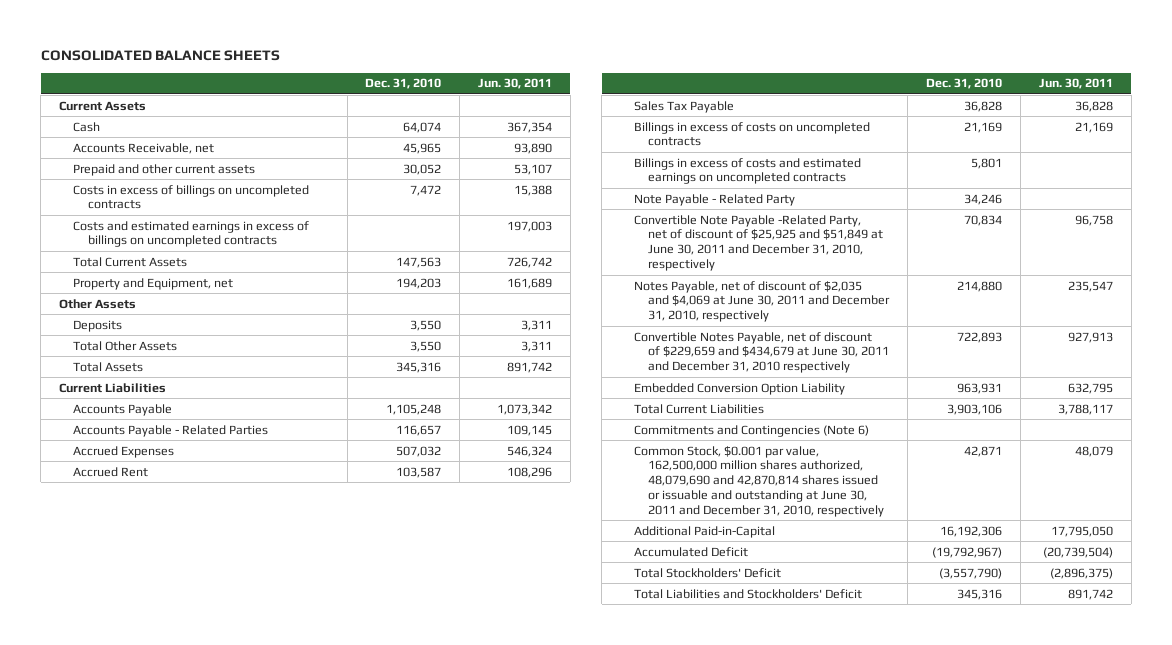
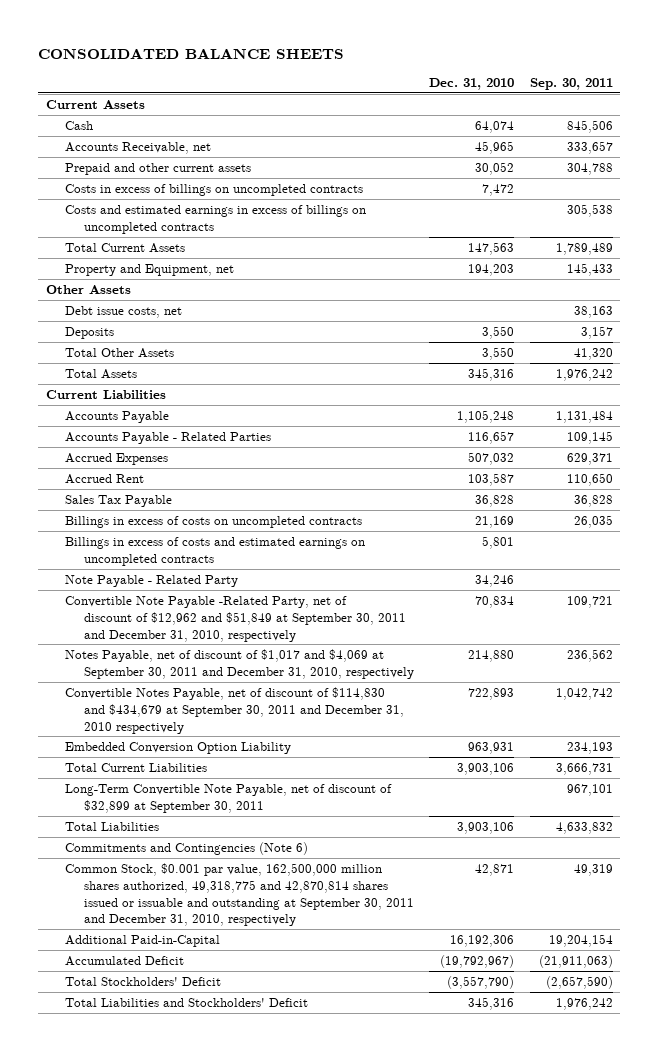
[478,78,553,90] Jun. 30, 2011 -> none
none -> [529,77,613,90] Sep. 30, 2011
none -> [64,305,182,318] Debt issue costs, net
[634,214,884,272] Convertible Note Payable -Related Party, net of discount of $25,925 and $51,849 at June 30, 2011 and December 31, 2010, respectively -> [64,595,406,642] Convertible Note Payable -Related Party, net of discount of $12,962 and $51,849 at September 30, 2011 and December 31, 2010, respectively
[634,280,891,323] Notes Payable, net of discount of $2,035 and $4,069 at June 30, 2011 and December 31, 2010, respectively -> [64,648,414,679] Notes Payable, net of discount of $1,017 and $4,069 at September 30, 2011 and December 31, 2010, respectively
[634,331,890,374] Convertible Notes Payable, net of discount of $229,659 and $434,679 at June 30, 2011 and December 31, 2010 respectively -> [64,686,404,734] Convertible Notes Payable, net of discount of $114,830 and $434,679 at September 30, 2011 and December 31, 2010 respectively
none -> [64,783,392,813] Long-Term Convertible Note Payable, net of discount of $32,899 at September 30, 2011
none -> [64,821,159,831] Total Liabilities
[634,445,885,517] Common Stock, $0.001 par value, 162,500,000 million shares authorized, 48,079,690 and 42,870,814 shares issued or issuable and outstanding at June 30, 2011 and December 31, 2010, respectively -> [64,862,414,927] Common Stock, $0.001 par value, 162,500,000 million shares authorized, 49,318,775 and 42,870,814 shares issued or issuable and outstanding at September 30, 2011 and December 31, 2010, respectively

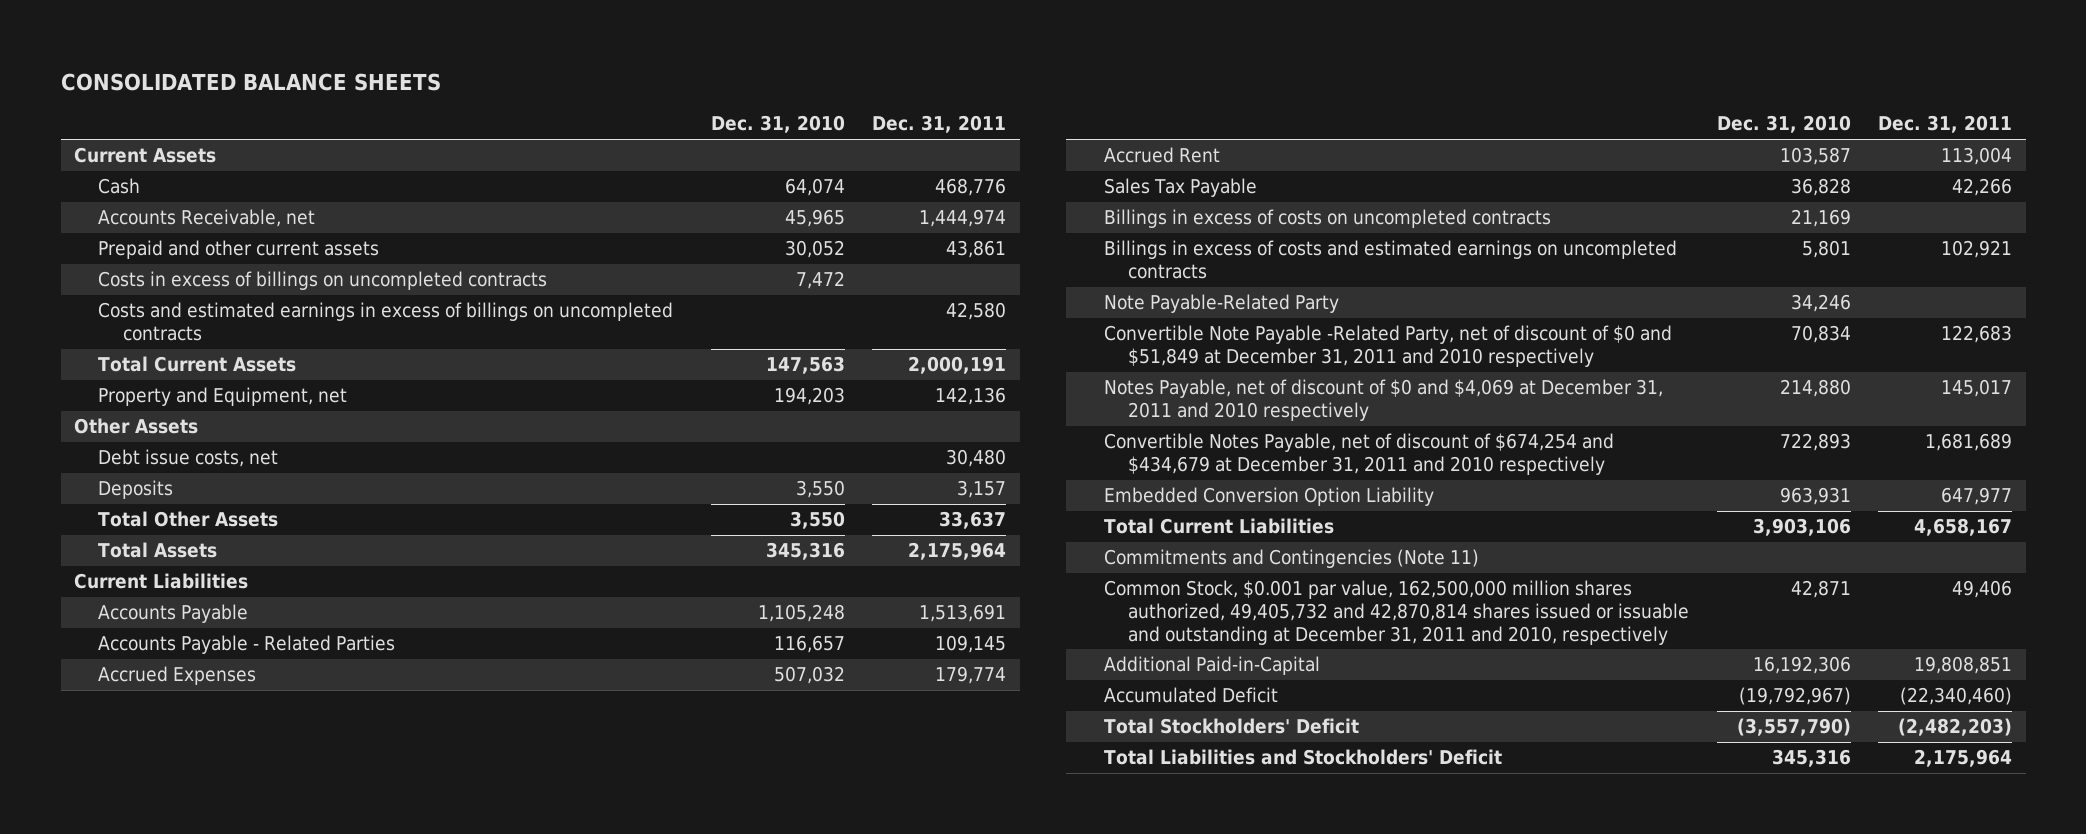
[529,77,613,90] Sep. 30, 2011 -> none
none -> [872,115,1007,134] Dec. 31, 2011
[64,574,238,587] Note Payable - Related Party -> [1104,294,1340,314] Note Payable-Related Party
[64,595,406,642] Convertible Note Payable -Related Party, net of discount of $12,962 and $51,849 at September 30, 2011 and December 31, 2010, respectively -> [1104,325,1673,367] Convertible Note Payable -Related Party, net of discount of $0 and $51,849 at December 31, 2011 and 2010 respectively
[64,648,414,679] Notes Payable, net of discount of $1,017 and $4,069 at September 30, 2011 and December 31, 2010, respectively -> [1104,379,1664,421] Notes Payable, net of discount of $0 and $4,069 at December 31, 2011 and 2010 respectively
[64,686,404,734] Convertible Notes Payable, net of discount of $114,830 and $434,679 at September 30, 2011 and December 31, 2010 respectively -> [1104,433,1615,475] Convertible Notes Payable, net of discount of $674,254 and $434,679 at December 31, 2011 and 2010 respectively
[64,783,392,813] Long-Term Convertible Note Payable, net of discount of $32,899 at September 30, 2011 -> none
[64,821,159,831] Total Liabilities -> none
[64,841,308,855] Commitments and Contingencies (Note 6) -> [1104,549,1480,569] Commitments and Contingencies (Note 11)
[64,862,414,927] Common Stock, $0.001 par value, 162,500,000 million shares authorized, 49,318,775 and 42,870,814 shares issued or issuable and outstanding at September 30, 2011 and December 31, 2010, respectively -> [1104,580,1690,645] Common Stock, $0.001 par value, 162,500,000 million shares authorized, 49,405,732 and 42,870,814 shares issued or issuable and outstanding at December 31, 2011 and 2010, respectively

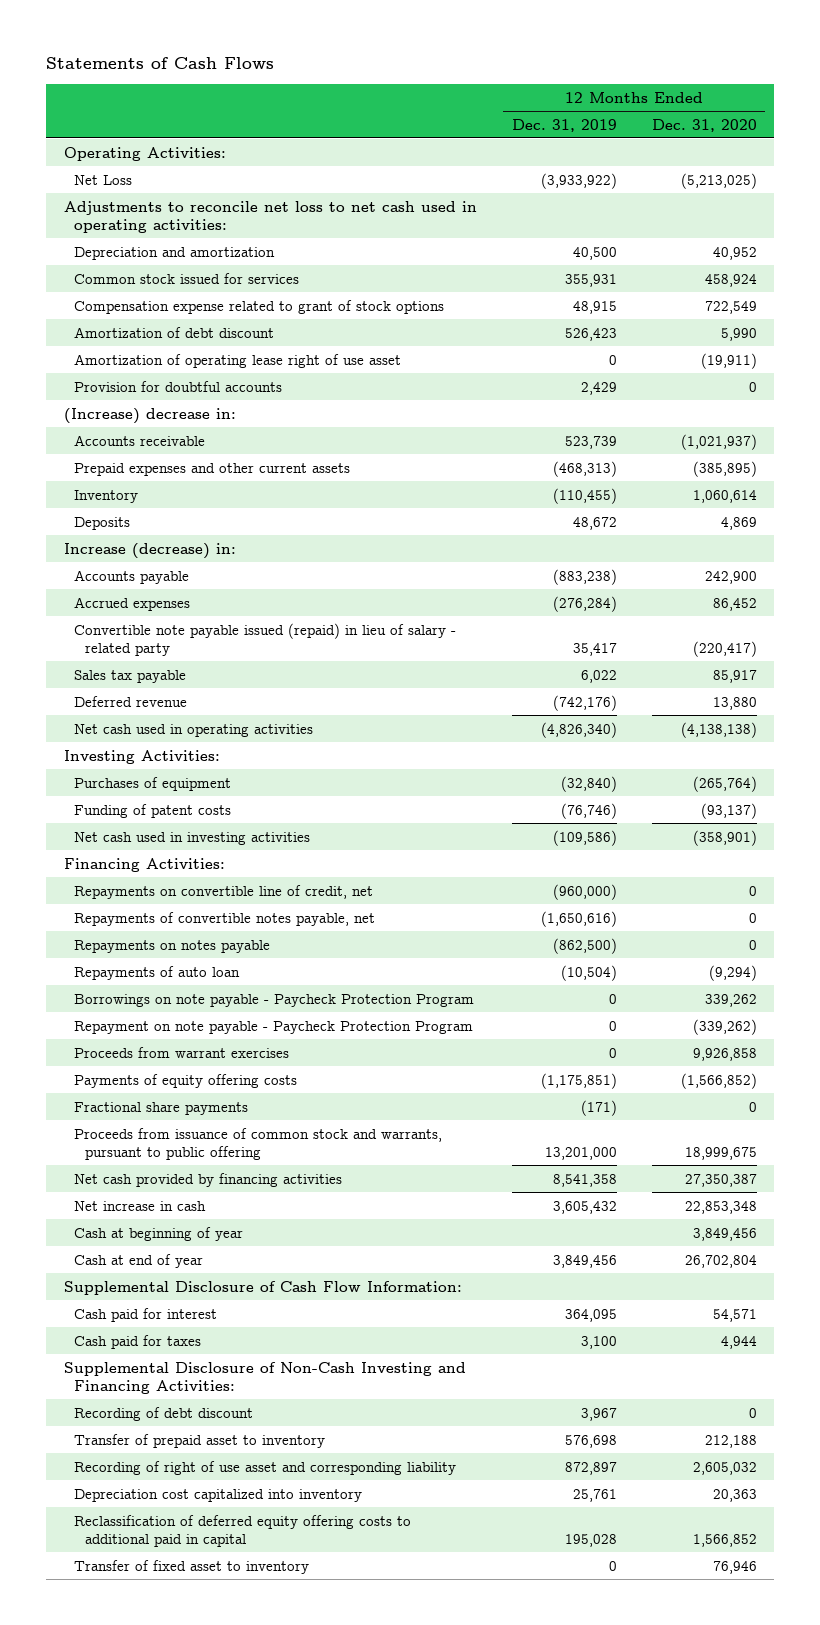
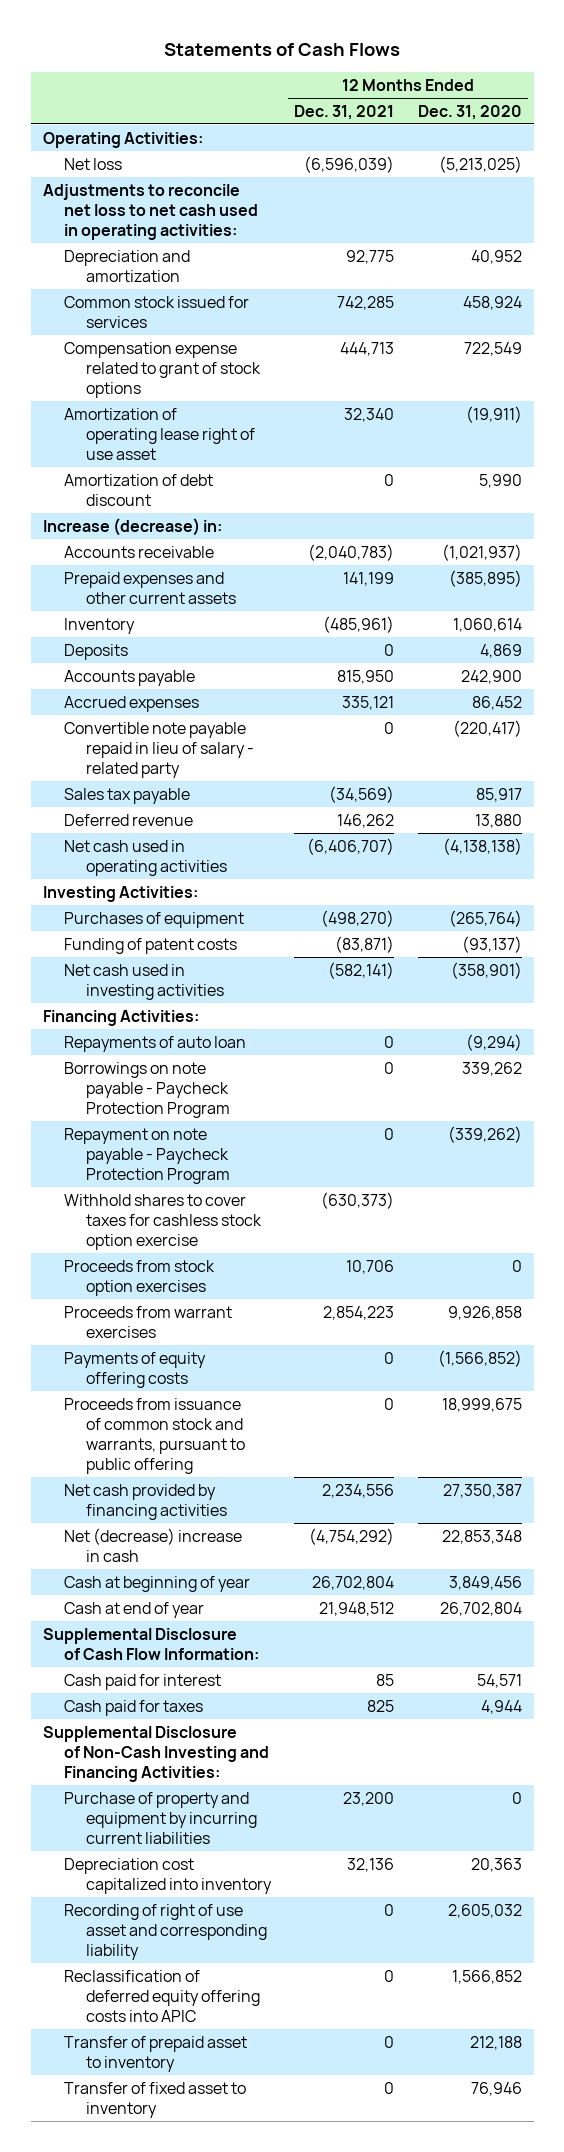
[511,118,617,132] Dec. 31, 2019 -> none
none -> [294,104,395,120] Dec. 31, 2021
[74,174,133,185] Net Loss -> [64,157,123,170] Net loss
[74,380,283,392] Provision for doubtful accounts -> none
[63,407,236,424] (Increase) decrease in: -> none
[74,326,275,338] Amortization of debt discount -> [64,473,214,506] Amortization of debt discount
[63,542,236,559] Increase (decrease) in: -> [42,517,222,536] Increase (decrease) in:
[74,622,457,656] Convertible note payable issued (repaid) in lieu of salary - related party -> [64,721,254,778] Convertible note payable repaid in lieu of salary - related party
[74,884,374,899] Repayments on convertible line of credit, net -> none
[74,911,376,926] Repayments of convertible notes payable, net -> none
[74,939,271,953] Repayments on notes payable -> none
none -> [64,1193,262,1250] Withhold shares to cover taxes for cashless stock option exercise
none -> [64,1259,216,1296] Proceeds from stock option exercises
[74,1101,249,1115] Fractional share payments -> none
[74,1200,207,1211] Net increase in cash -> [64,1527,243,1562] Net (decrease) increase in cash
[74,1406,254,1421] Recording of debt discount -> none
none -> [64,1791,257,1844] Purchase of property and equipment by incurring current liabilities
[74,1460,457,1475] Recording of right of use asset and corresponding liability -> [64,1903,267,1960] Recording of right of use asset and corresponding liability
[74,1514,412,1547] Reclassification of deferred equity offering costs to additional paid in capital -> [64,1969,260,2022] Reclassification of deferred equity offering costs into APIC
[74,1433,326,1448] Transfer of prepaid asset to inventory -> [64,2035,248,2072] Transfer of prepaid asset to inventory

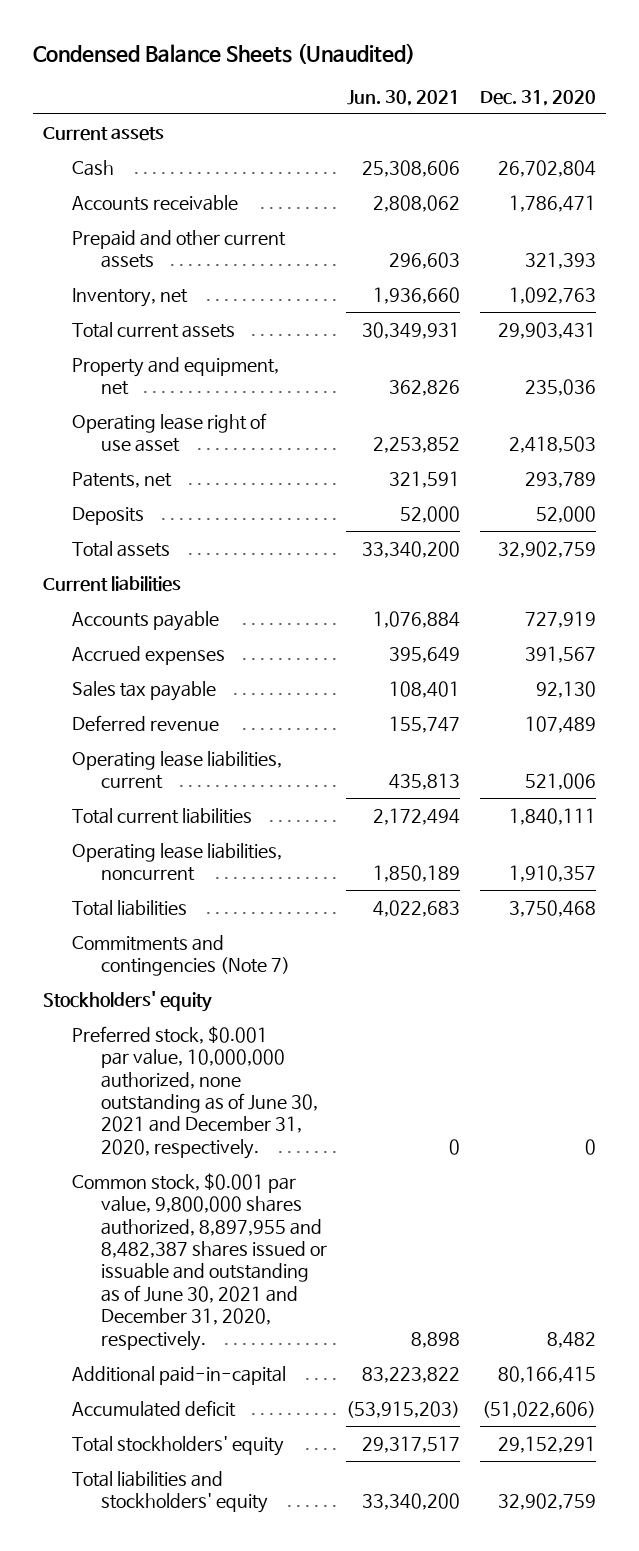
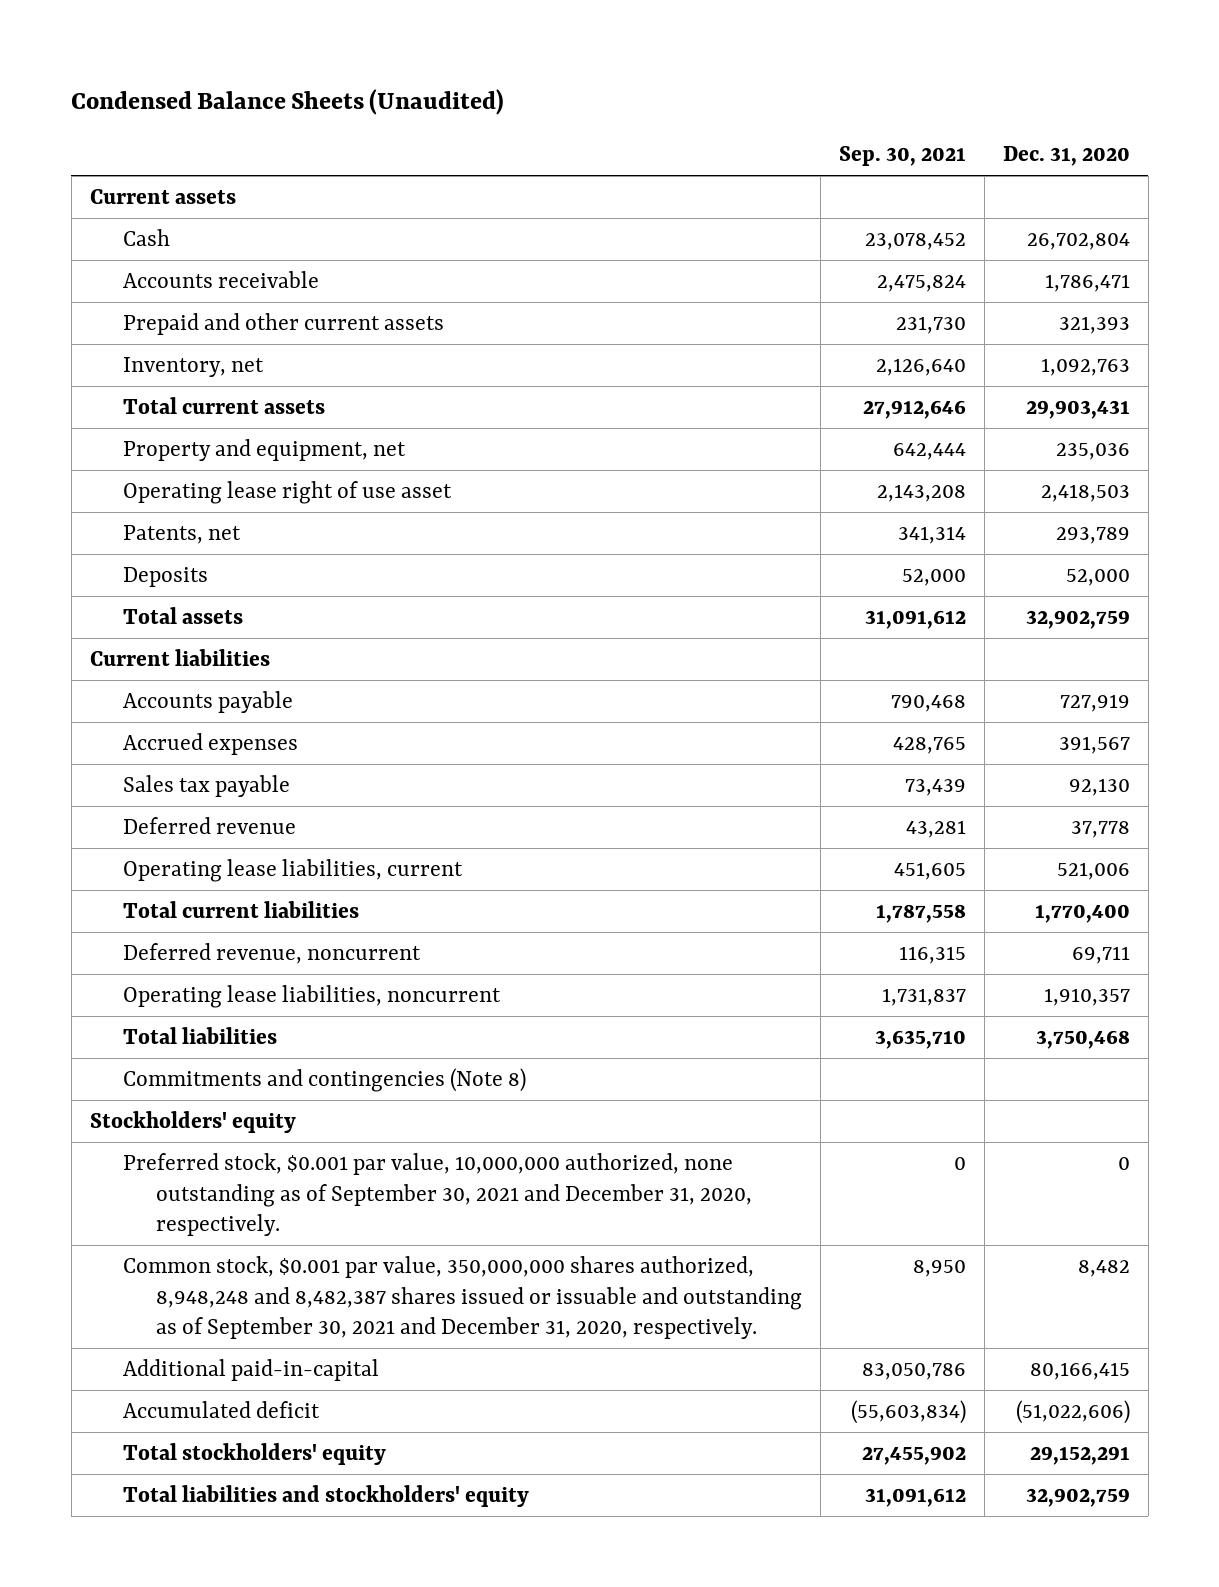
[347,90,461,107] Jun. 30, 2021 -> none
none -> [839,146,967,167] Sep. 30, 2021
[525,715,597,733] 107,489 -> [1070,820,1130,838] 37,778
[509,807,597,825] 1,840,111 -> [1034,903,1130,923] 1,770,400
none -> [122,942,421,964] Deferred revenue, noncurrent
[71,934,290,977] Commitments and contingencies (Note 7) -> [122,1067,526,1092] Commitments and contingencies (Note 8)
[71,1025,318,1159] Preferred stock, $0.001 par value, 10,000,000 authorized, none outstanding as of June 30, 2021 and December 31, 2020, respectively. -> [122,1152,753,1237] Preferred stock, $0.001 par value, 10,000,000 authorized, none outstanding as of September 30, 2021 and December 31, 2020, respectively.
[71,1172,327,1351] Common stock, $0.001 par value, 9,800,000 shares authorized, 8,897,955 and 8,482,387 shares issued or issuable and outstanding as of June 30, 2021 and December 31, 2020, respectively. -> [122,1255,803,1340] Common stock, $0.001 par value, 350,000,000 shares authorized, 8,948,248 and 8,482,387 shares issued or issuable and outstanding as of September 30, 2021 and December 31, 2020, respectively.

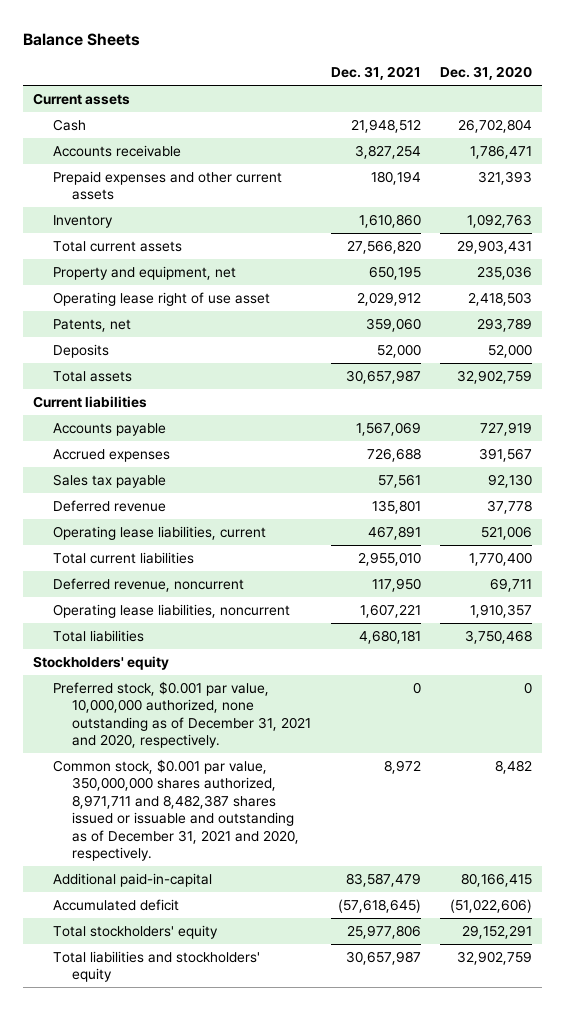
[71,88,505,115] Condensed Balance Sheets (Unaudited) -> [23,33,141,47] Balance Sheets
[839,146,967,167] Sep. 30, 2021 -> none
none -> [330,66,421,81] Dec. 31, 2021
[122,312,444,335] Prepaid and other current assets -> [52,170,282,201] Prepaid expenses and other current assets
[122,356,264,377] Inventory, net -> [52,214,113,228] Inventory
[122,1067,526,1092] Commitments and contingencies (Note 8) -> none
[122,1152,753,1237] Preferred stock, $0.001 par value, 10,000,000 authorized, none outstanding as of September 30, 2021 and December 31, 2020, respectively. -> [52,680,311,749] Preferred stock, $0.001 par value, 10,000,000 authorized, none outstanding as of December 31, 2021 and 2020, respectively.
[122,1255,803,1340] Common stock, $0.001 par value, 350,000,000 shares authorized, 8,948,248 and 8,482,387 shares issued or issuable and outstanding as of September 30, 2021 and December 31, 2020, respectively. -> [52,758,299,862] Common stock, $0.001 par value, 350,000,000 shares authorized, 8,971,711 and 8,482,387 shares issued or issuable and outstanding as of December 31, 2021 and 2020, respectively.

